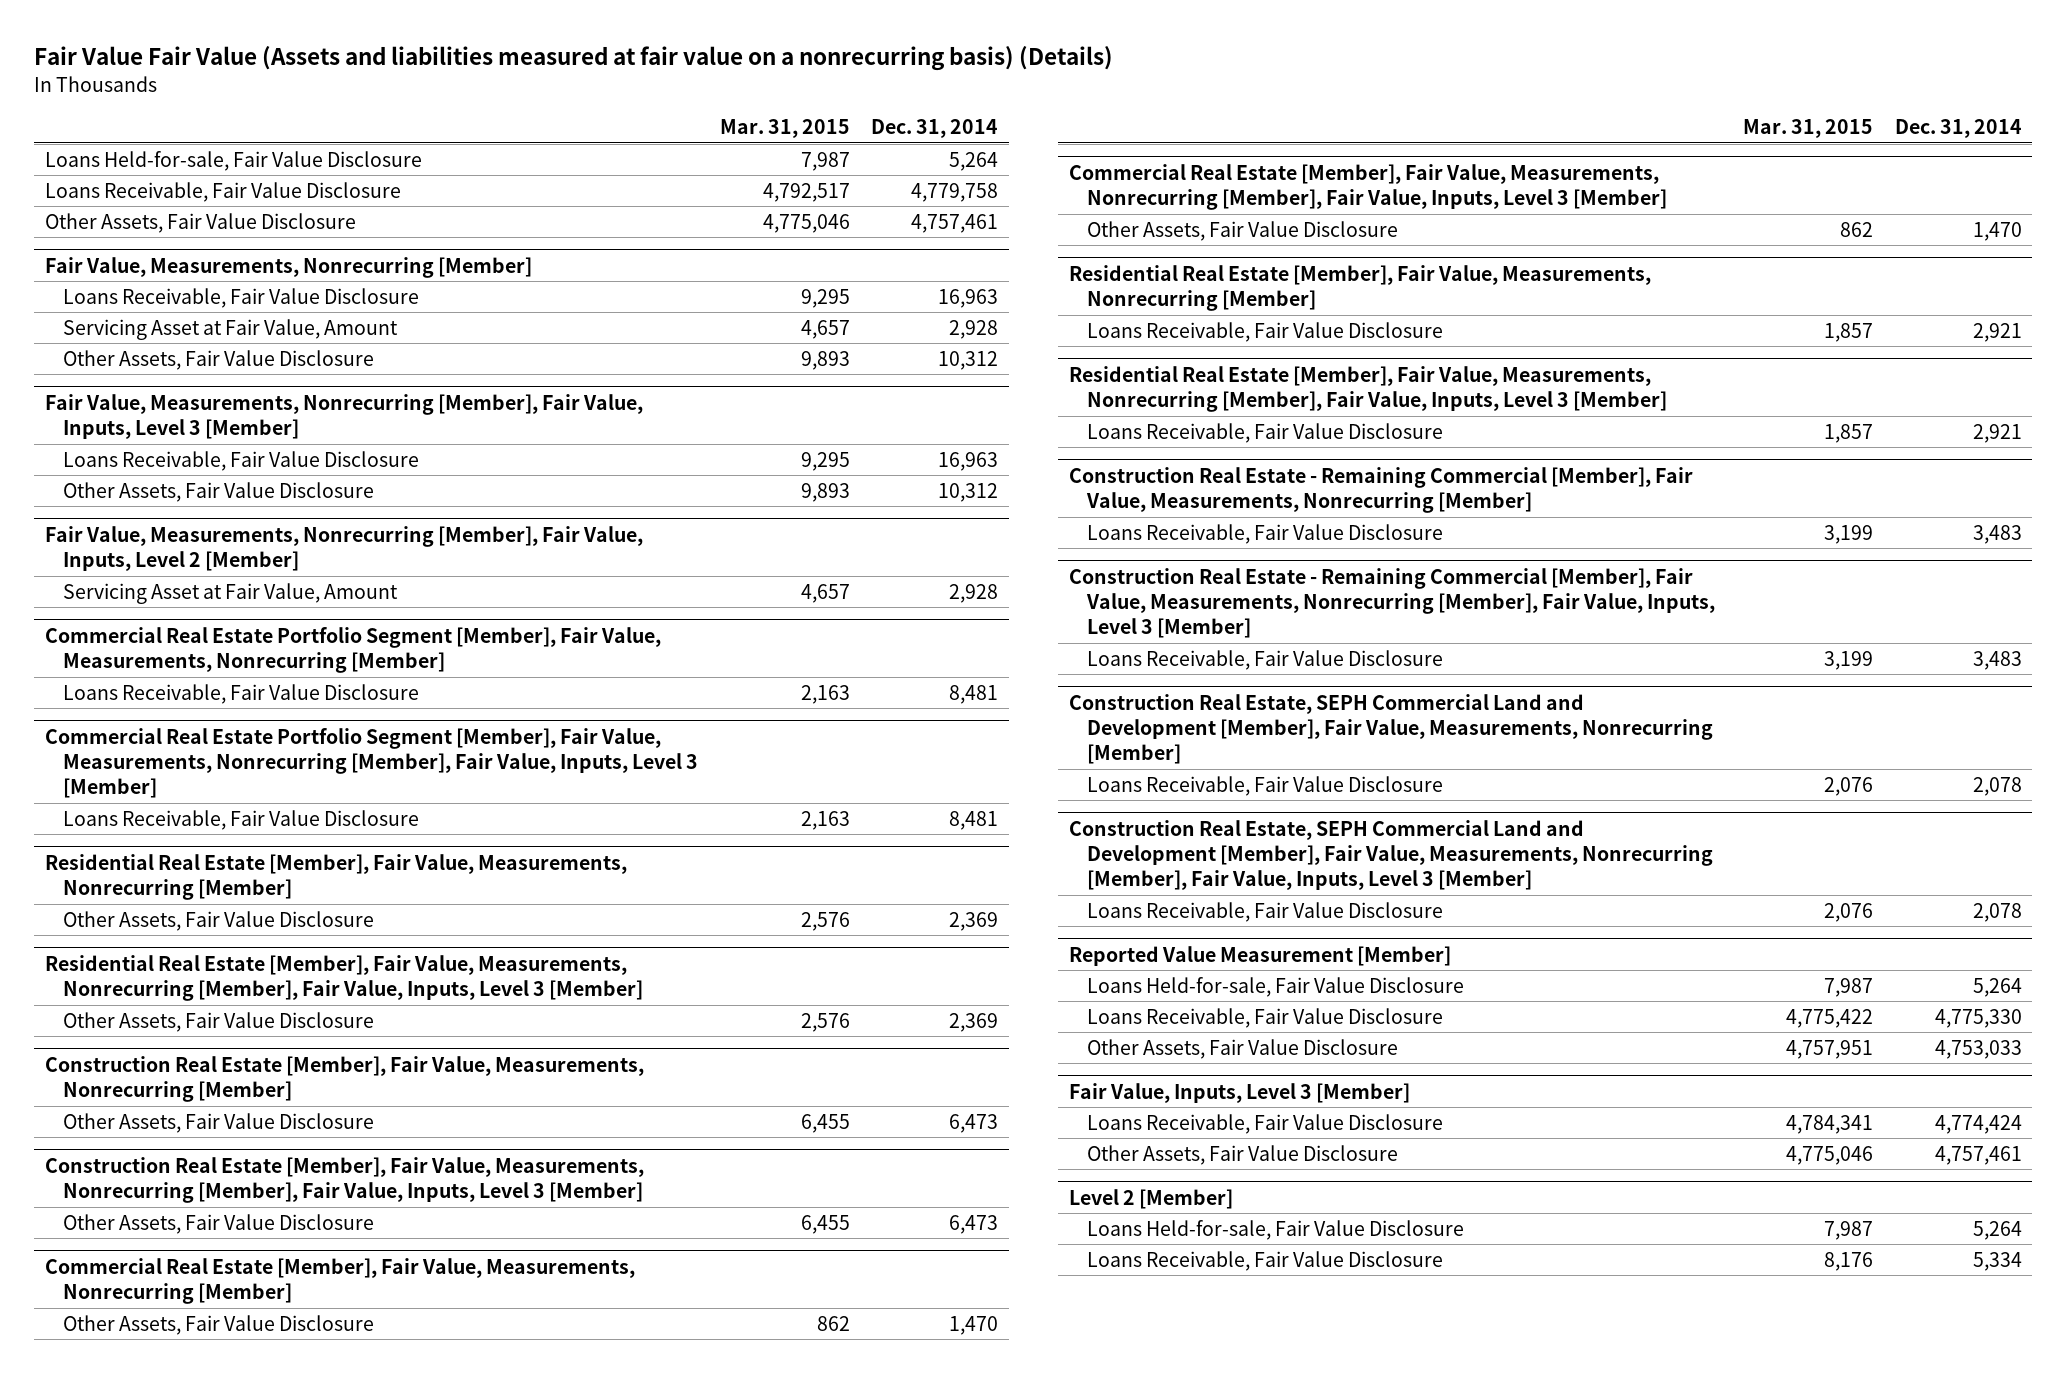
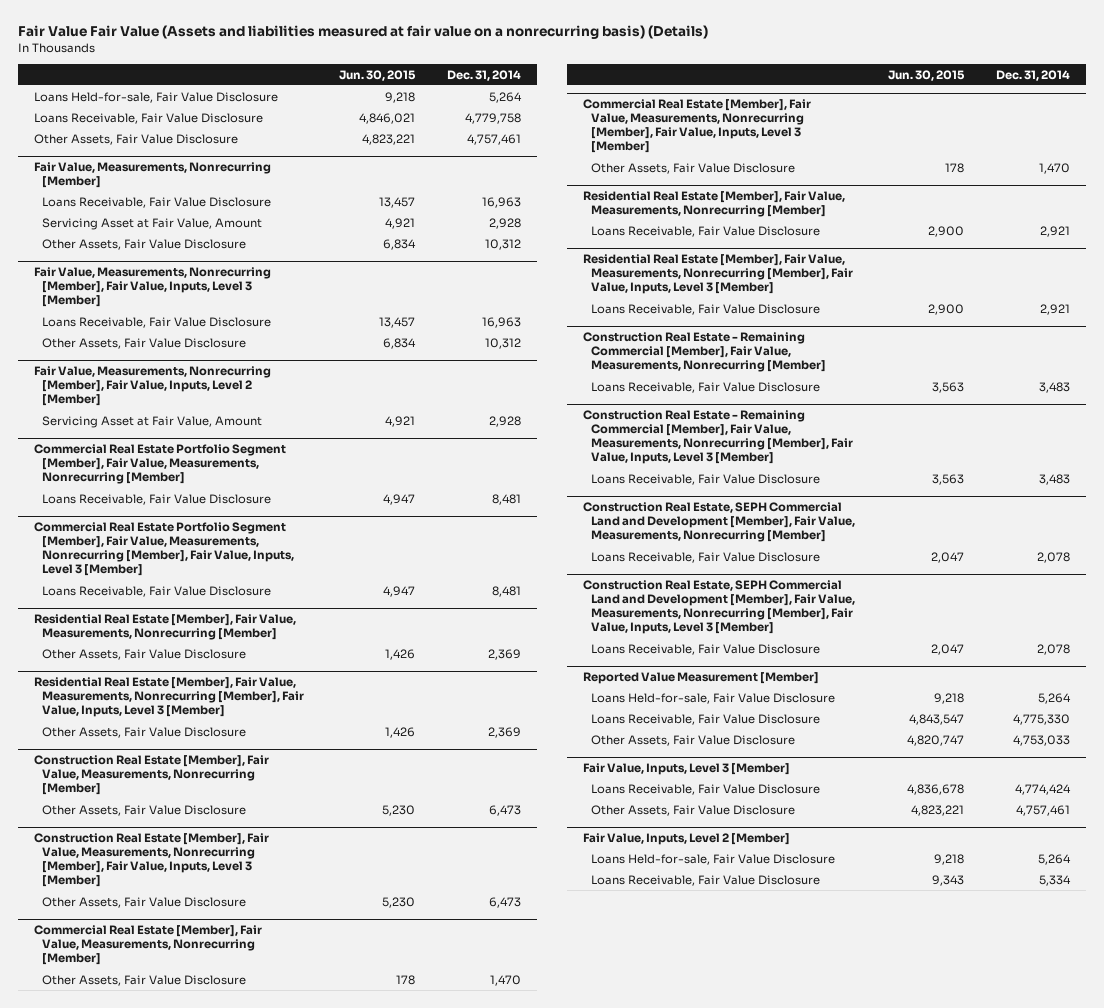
[719,119,850,139] Mar. 31, 2015 -> none
none -> [338,69,416,81] Jun. 30, 2015
[1068,1188,1233,1209] Level 2 [Member] -> [582,832,790,845] Fair Value, Inputs, Level 2 [Member]

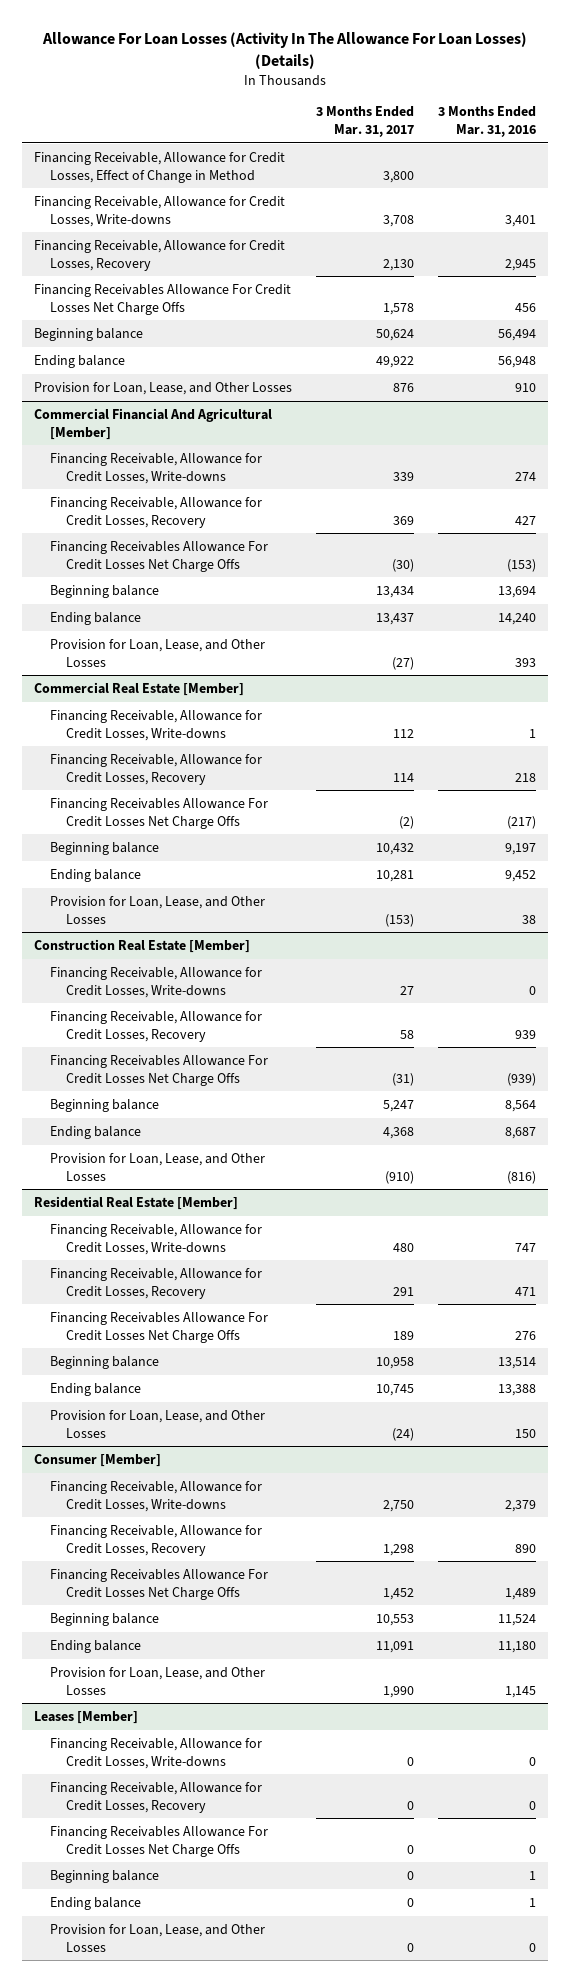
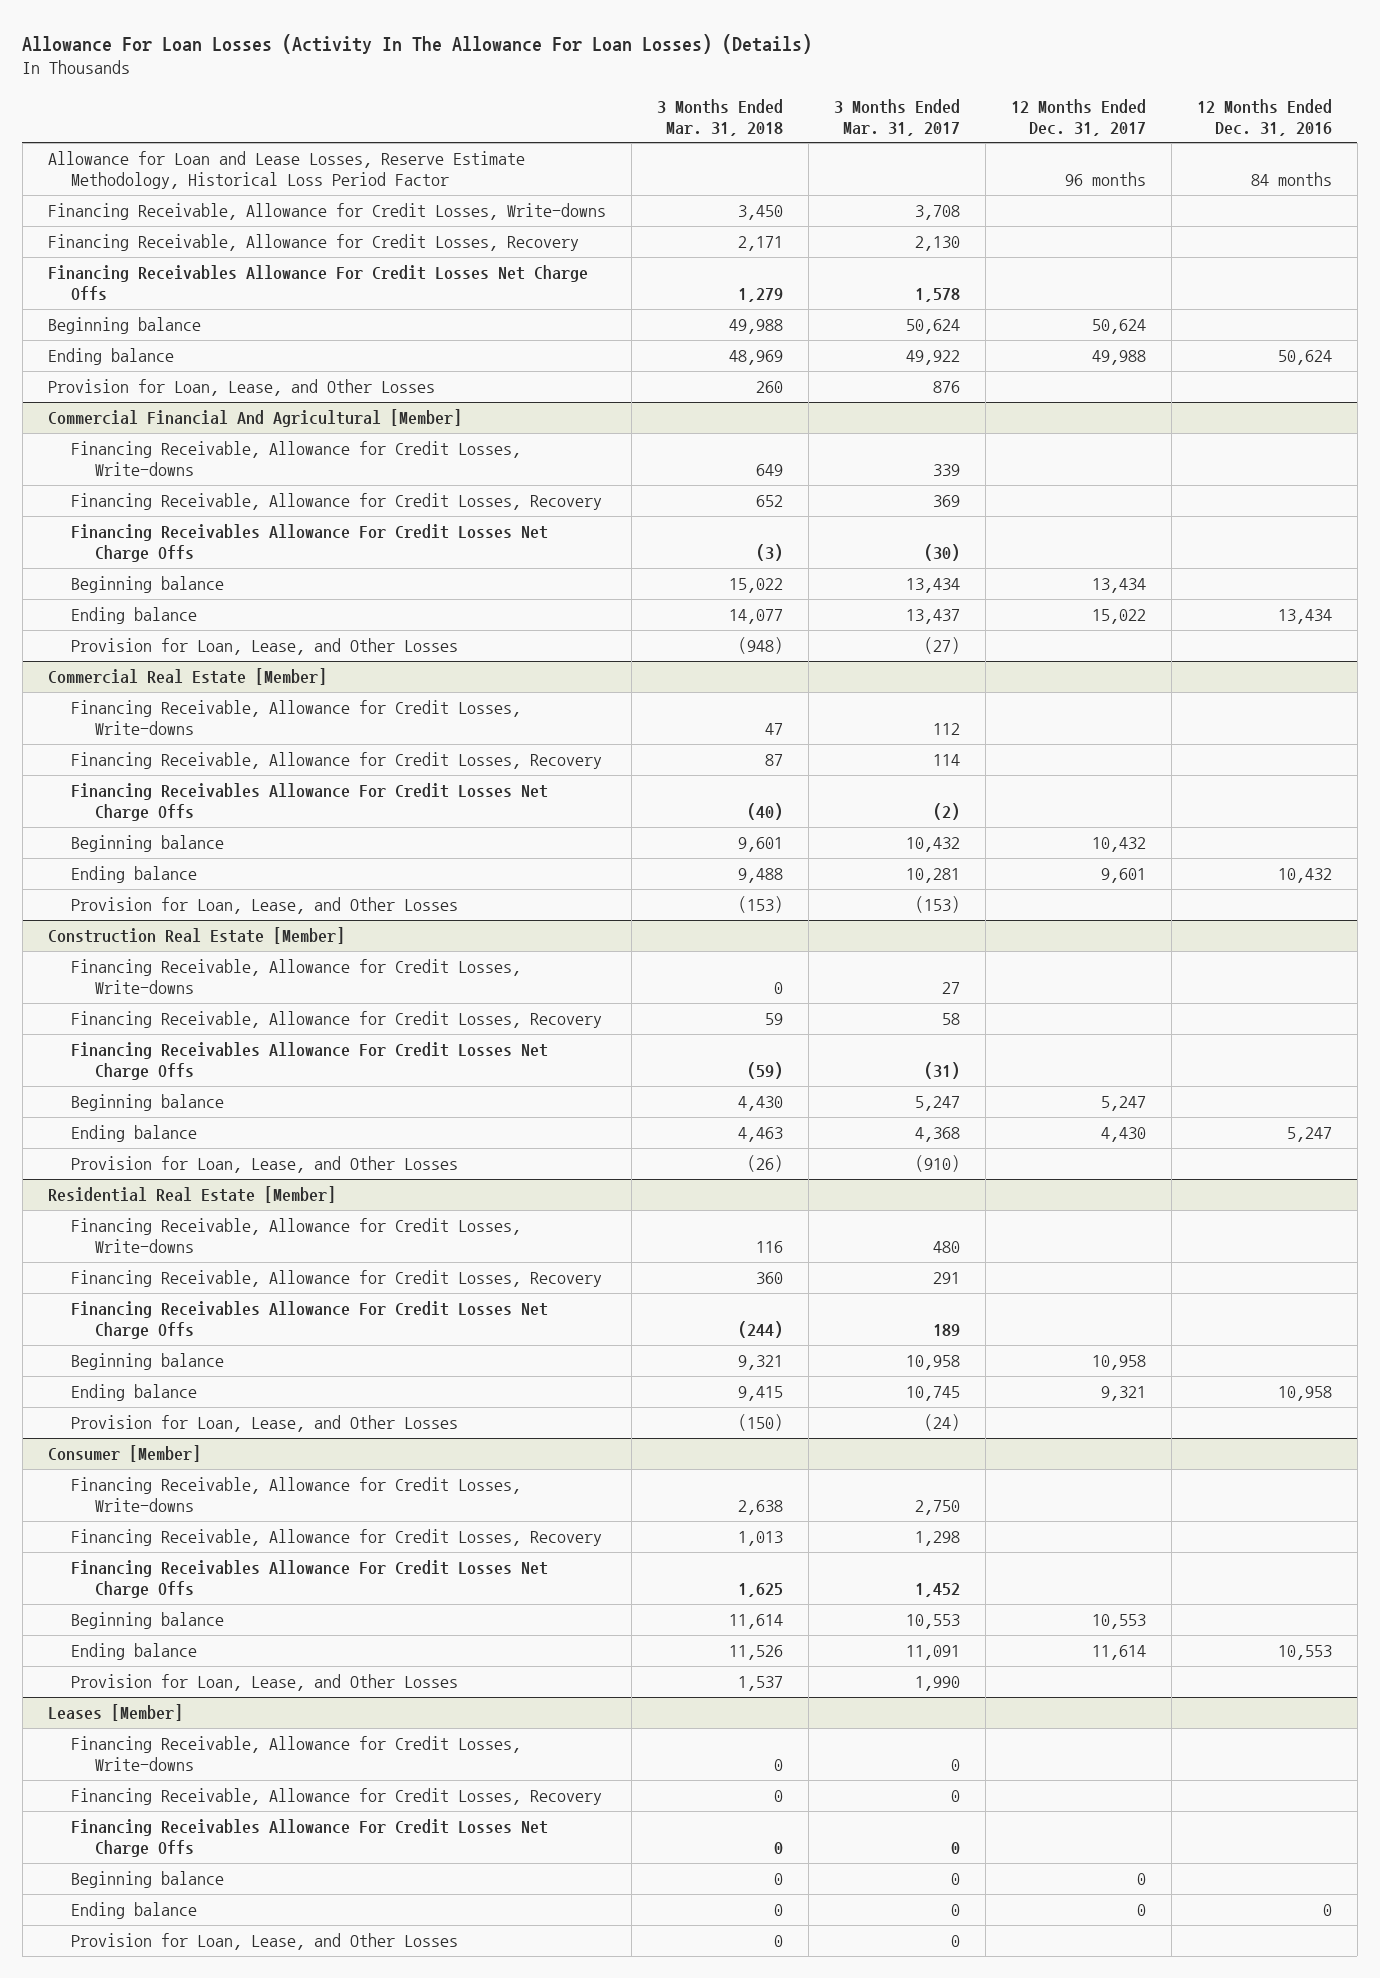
[438,106,537,138] 3 Months Ended Mar. 31, 2016 -> none
none -> [656,98,783,136] 3 Months Ended Mar. 31, 2018
none -> [1010,98,1146,136] 12 Months Ended Dec. 31, 2017
none -> [1196,98,1332,136] 12 Months Ended Dec. 31, 2016
[34,152,286,183] Financing Receivable, Allowance for Credit Losses, Effect of Change in Method -> none
none -> [47,151,525,189] Allowance for Loan and Lease Losses, Reserve Estimate Methodology, Historical Loss Period Factor

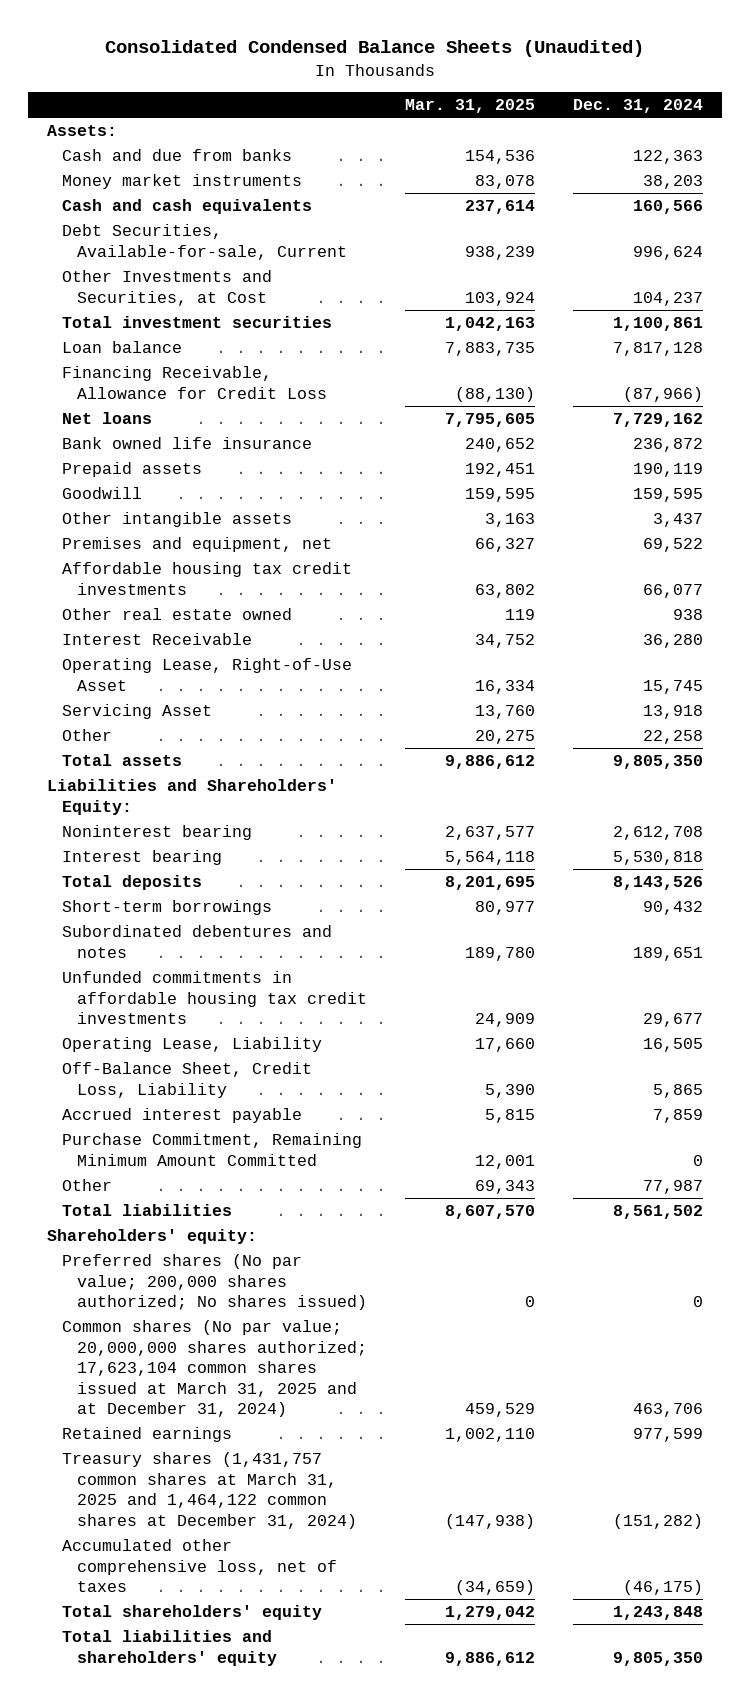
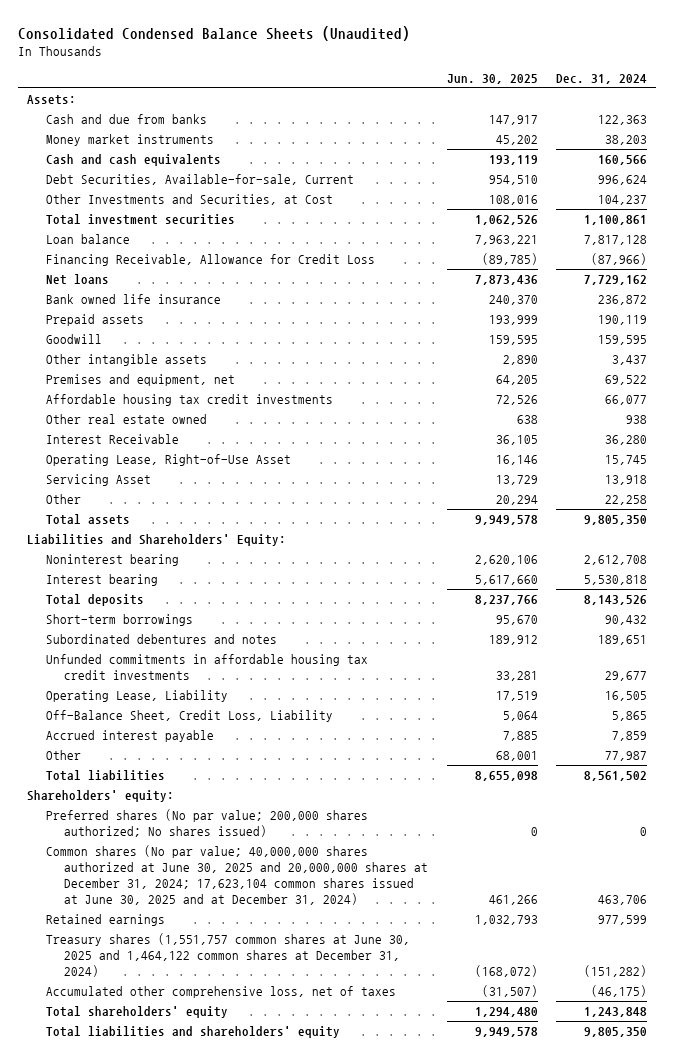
[404,99,535,114] Mar. 31, 2025 -> none
none -> [446,74,538,85] Jun. 30, 2025
[61,1132,362,1166] Purchase Commitment, Remaining Minimum Amount Committed -> none
[61,1319,368,1418] Common shares (No par value; 20,000,000 shares authorized; 17,623,104 common shares issued at March 31, 2025 and at December 31, 2024) -> [45,844,429,906] Common shares (No par value; 40,000,000 shares authorized at June 30, 2025 and 20,000,000 shares at December 31, 2024; 17,623,104 common shares issued at June 30, 2025 and at December 31, 2024)
[61,1451,358,1529] Treasury shares (1,431,757 common shares at March 31, 2025 and 1,464,122 common shares at December 31, 2024) -> [45,932,410,978] Treasury shares (1,551,757 common shares at June 30, 2025 and 1,464,122 common shares at December 31, 2024)

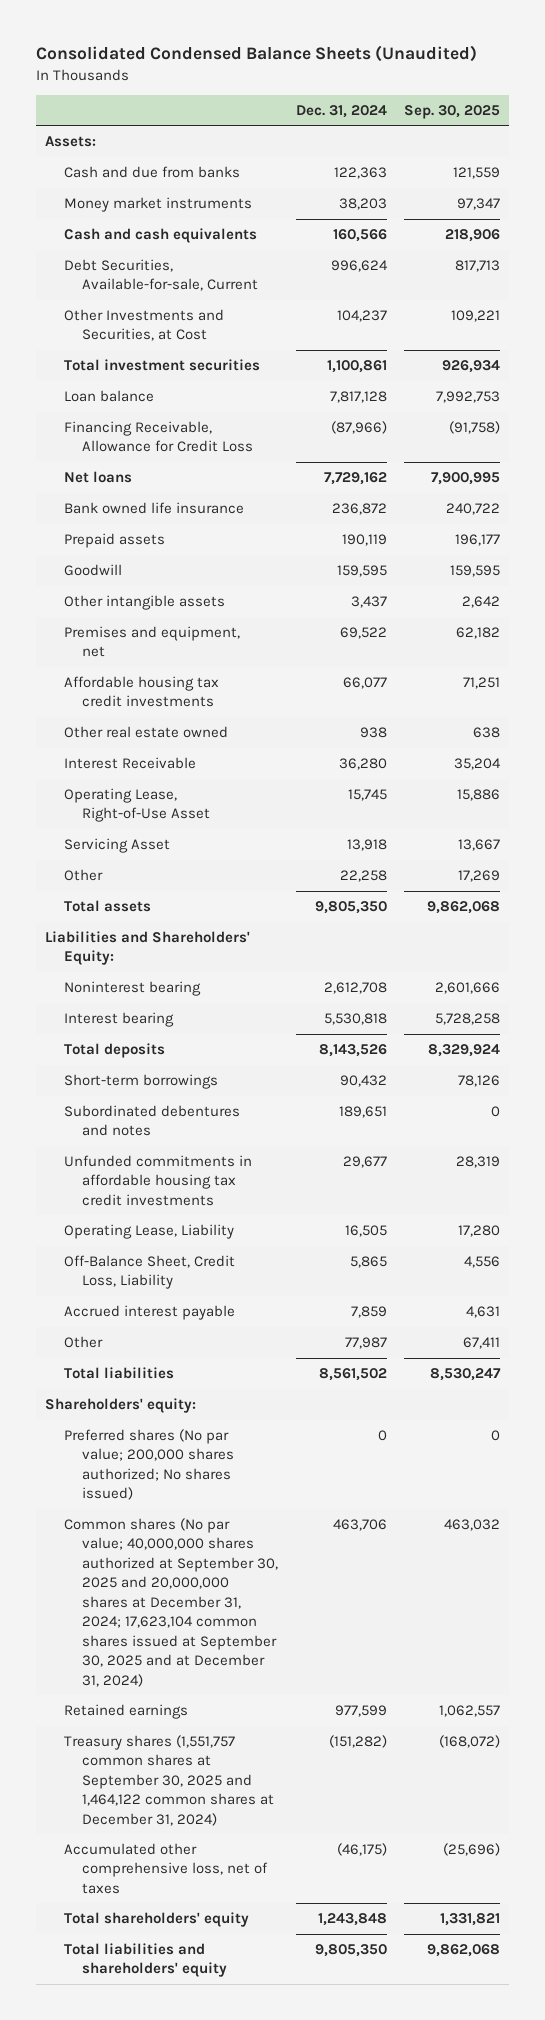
[446,74,538,85] Jun. 30, 2025 -> none
none -> [404,104,501,119] Sep. 30, 2025
[45,844,429,906] Common shares (No par value; 40,000,000 shares authorized at June 30, 2025 and 20,000,000 shares at December 31, 2024; 17,623,104 common shares issued at June 30, 2025 and at December 31, 2024) -> [63,1518,279,1687] Common shares (No par value; 40,000,000 shares authorized at September 30, 2025 and 20,000,000 shares at December 31, 2024; 17,623,104 common shares issued at September 30, 2025 and at December 31, 2024)
[45,932,410,978] Treasury shares (1,551,757 common shares at June 30, 2025 and 1,464,122 common shares at December 31, 2024) -> [63,1735,275,1826] Treasury shares (1,551,757 common shares at September 30, 2025 and 1,464,122 common shares at December 31, 2024)

